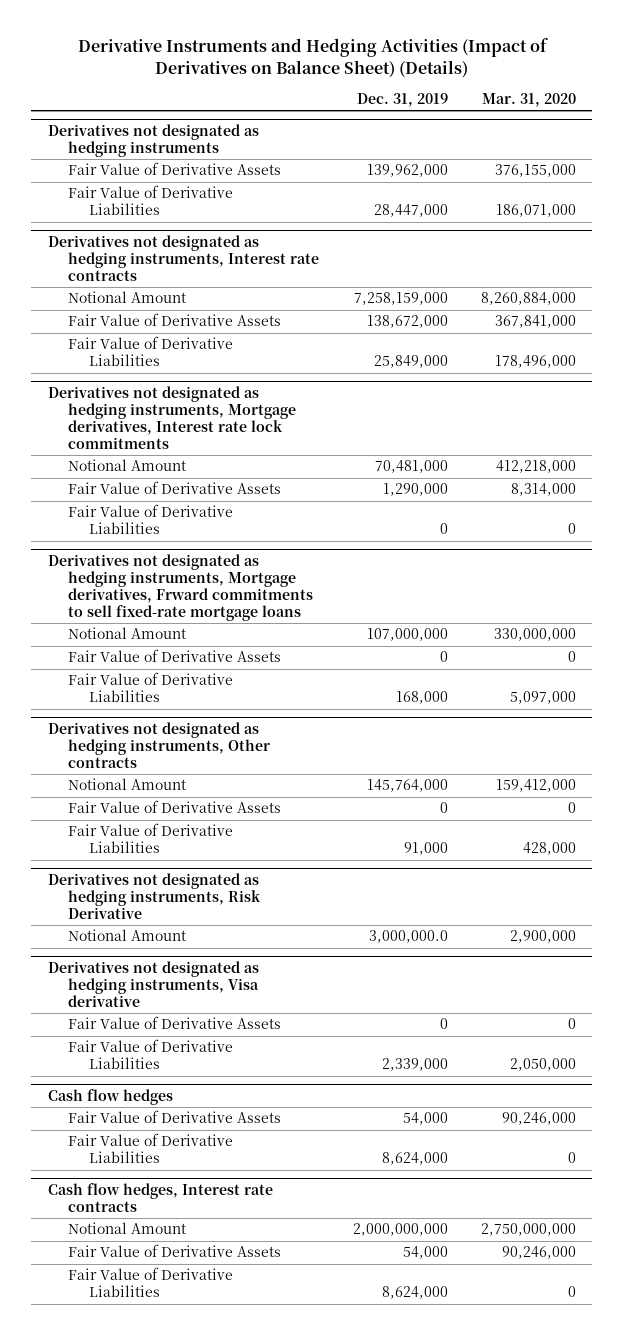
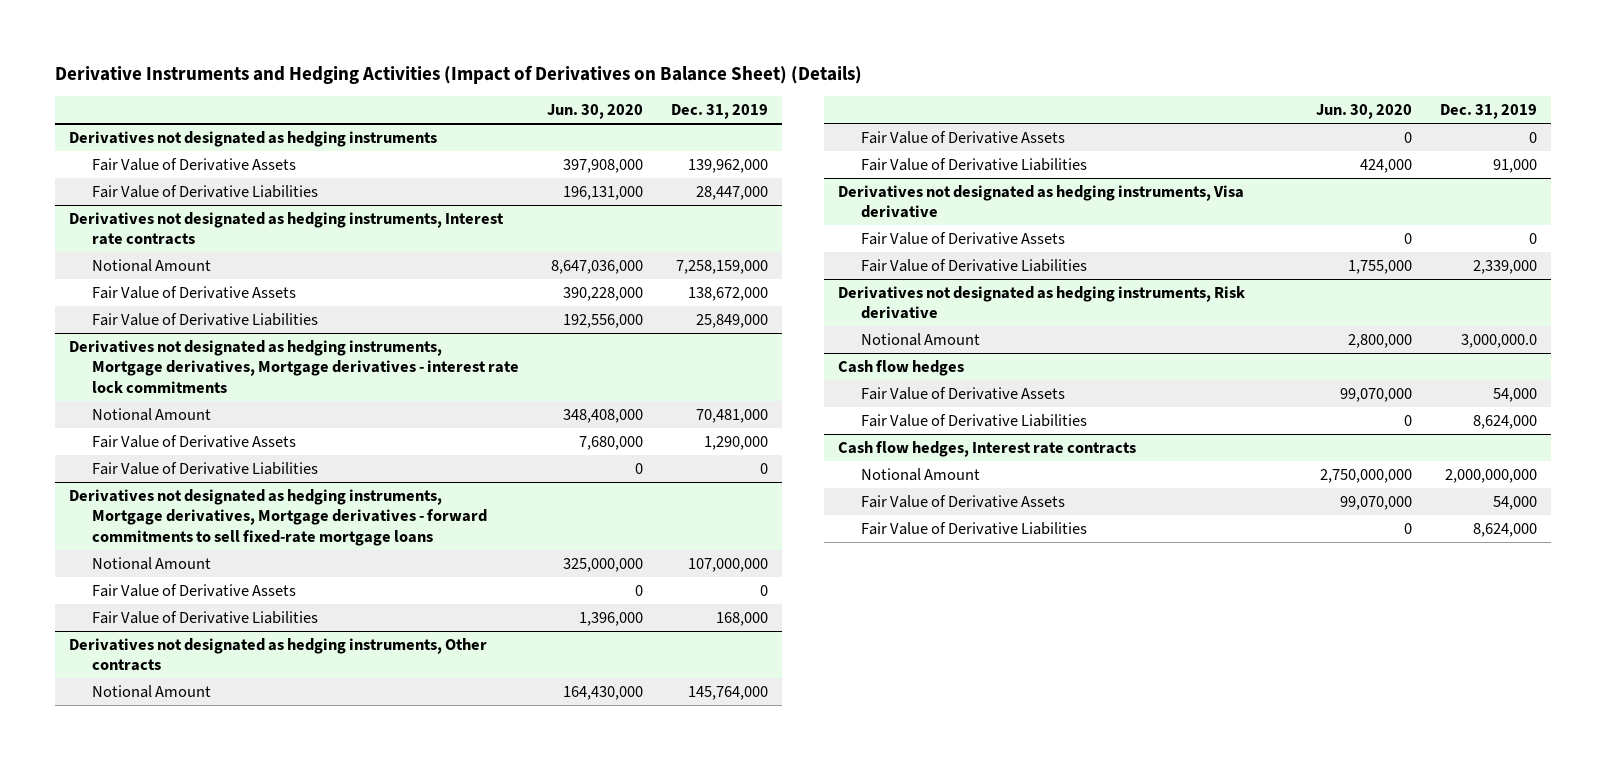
[481,92,576,107] Mar. 31, 2020 -> none
none -> [547,104,644,120] Jun. 30, 2020
[47,385,297,449] Derivatives not designated as hedging instruments, Mortgage derivatives, Interest rate lock commitments -> [68,339,520,393] Derivatives not designated as hedging instruments, Mortgage derivatives, Mortgage derivatives - interest rate lock commitments
[47,553,314,621] Derivatives not designated as hedging instruments, Mortgage derivatives, Frward commitments to sell fixed-rate mortgage loans -> [68,488,488,546] Derivatives not designated as hedging instruments, Mortgage derivatives, Mortgage derivatives - forward commitments to sell fixed-rate mortgage loans
[47,872,262,919] Derivatives not designated as hedging instruments, Risk Derivative -> none
[68,929,187,942] Notional Amount -> none
none -> [837,285,1245,320] Derivatives not designated as hedging instruments, Risk derivative
none -> [861,332,981,346] Notional Amount

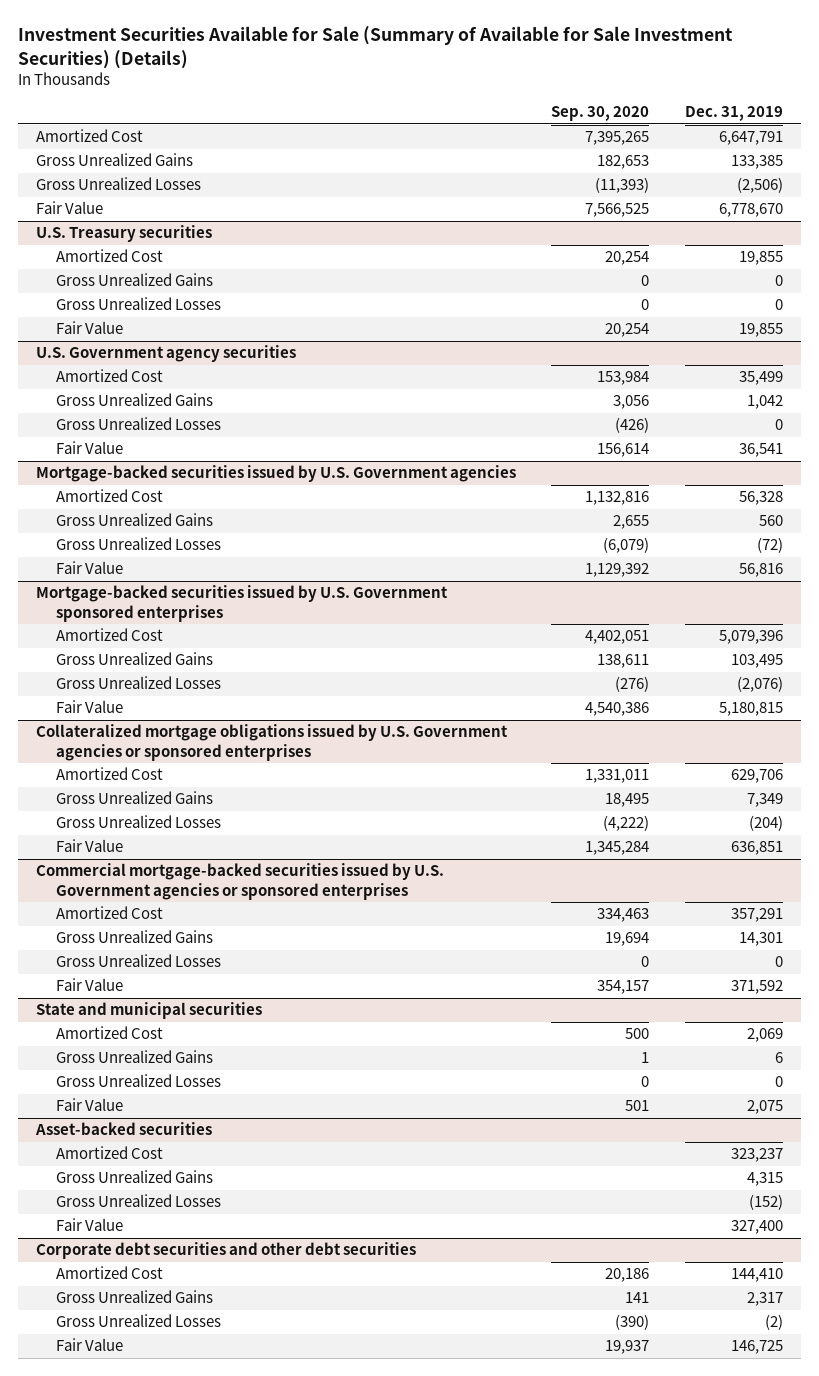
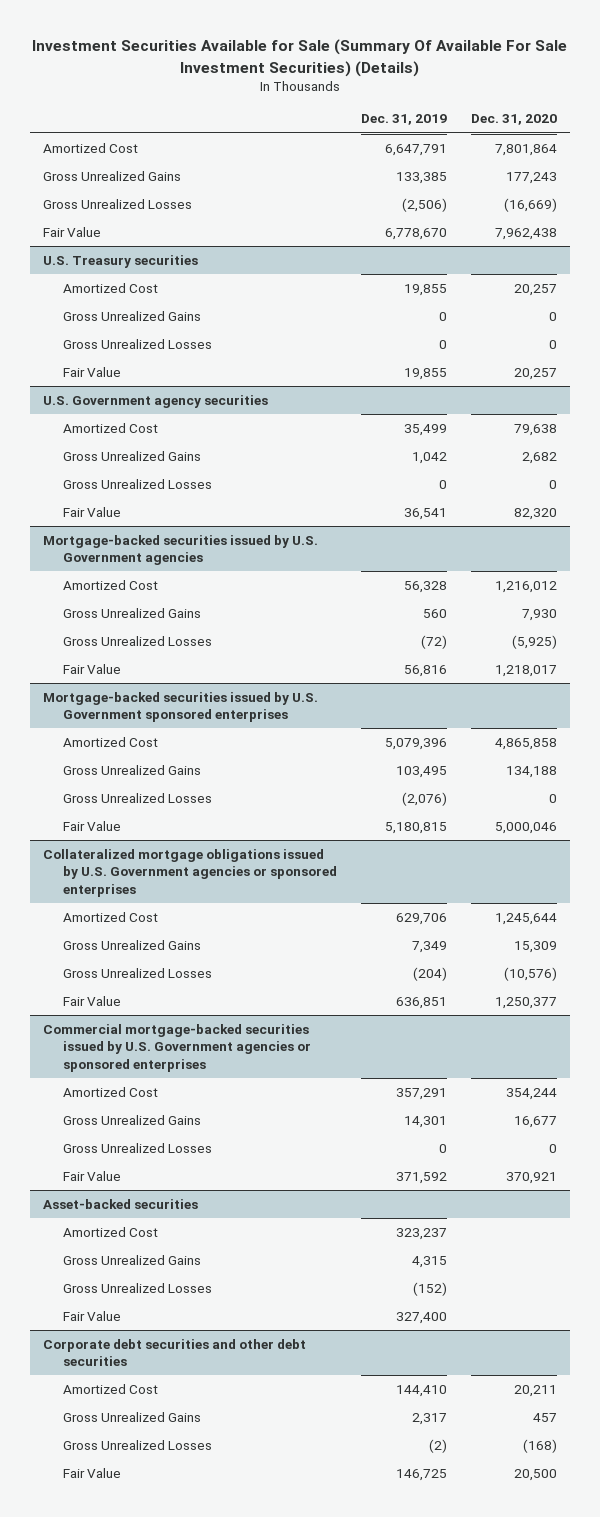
[17,26,733,69] Investment Securities Available for Sale (Summary of Available for Sale Investment Securities) (Details) -> [32,39,568,77] Investment Securities Available for Sale (Summary Of Available For Sale Investment Securities) (Details)
[551,106,650,122] Sep. 30, 2020 -> none
none -> [471,114,558,126] Dec. 31, 2020
[35,1002,262,1020] State and municipal securities -> none
[56,1026,164,1040] Amortized Cost -> none
[56,1050,214,1064] Gross Unrealized Gains -> none
[56,1074,222,1088] Gross Unrealized Losses -> none
[56,1098,124,1112] Fair Value -> none

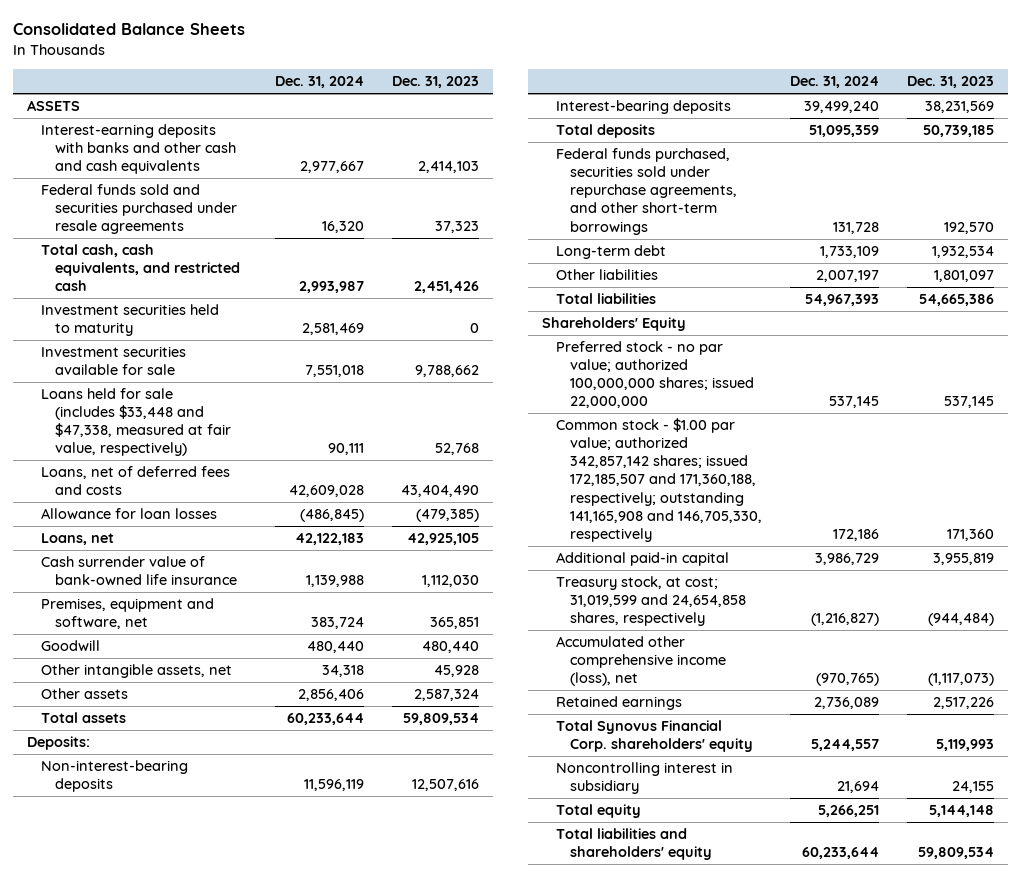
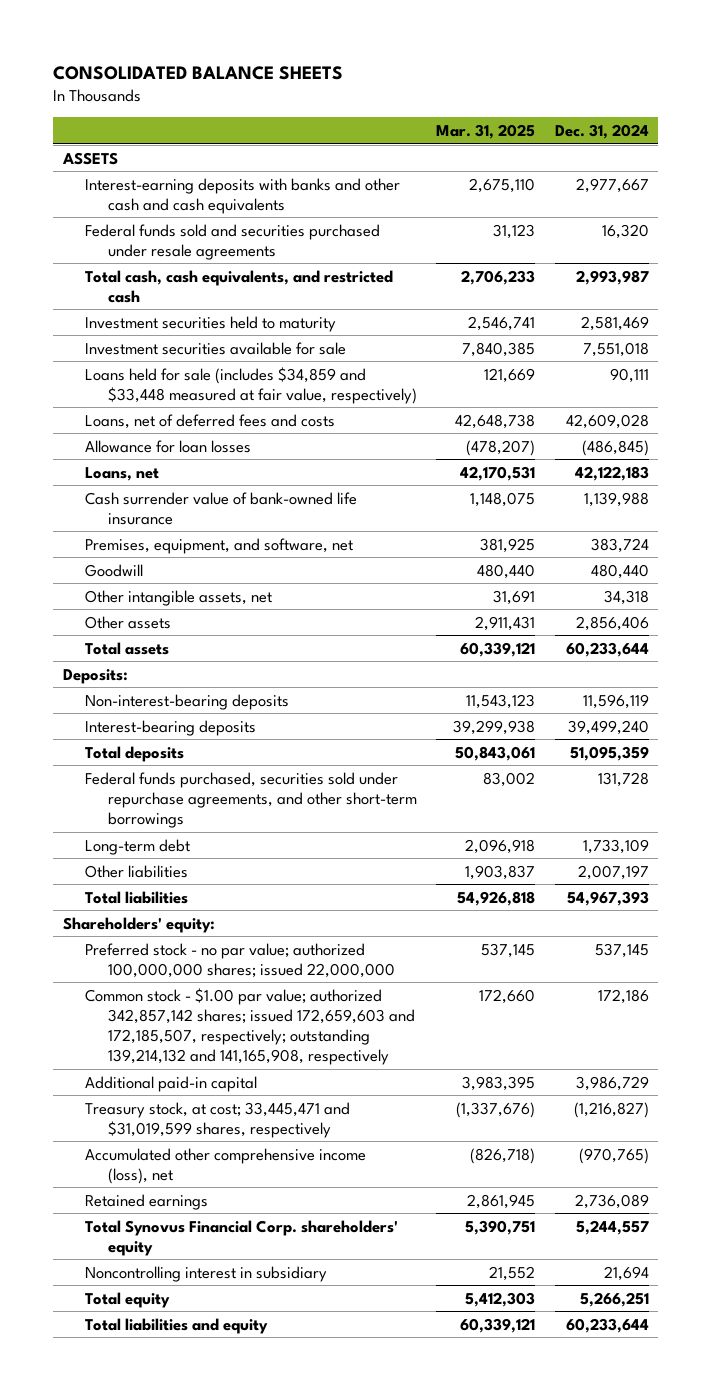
[13,23,246,36] Consolidated Balance Sheets -> [53,65,344,80] CONSOLIDATED BALANCE SHEETS
[391,76,479,89] Dec. 31, 2023 -> none
none -> [436,123,536,139] Mar. 31, 2025
[40,388,231,457] Loans held for sale (includes $33,448 and $47,338, measured at fair value, respectively) -> [85,366,417,404] Loans held for sale (includes $34,859 and $33,448 measured at fair value, respectively)
[40,598,214,630] Premises, equipment and software, net -> [85,537,354,554] Premises, equipment, and software, net
[542,317,687,332] Shareholders' Equity -> [62,916,215,933] Shareholders' equity:
[556,418,763,542] Common stock - $1.00 par value; authorized 342,857,142 shares; issued 172,185,507 and 171,360,188, respectively; outstanding 141,165,908 and 146,705,330, respectively -> [85,987,415,1066] Common stock - $1.00 par value; authorized 342,857,142 shares; issued 172,659,603 and 172,185,507, respectively; outstanding 139,214,132 and 141,165,908, respectively
[556,576,747,627] Treasury stock, at cost; 31,019,599 and 24,654,858 shares, respectively -> [85,1101,351,1138] Treasury stock, at cost; 33,445,471 and $31,019,599 shares, respectively
[556,828,713,861] Total liabilities and shareholders' equity -> [85,1317,269,1334] Total liabilities and equity

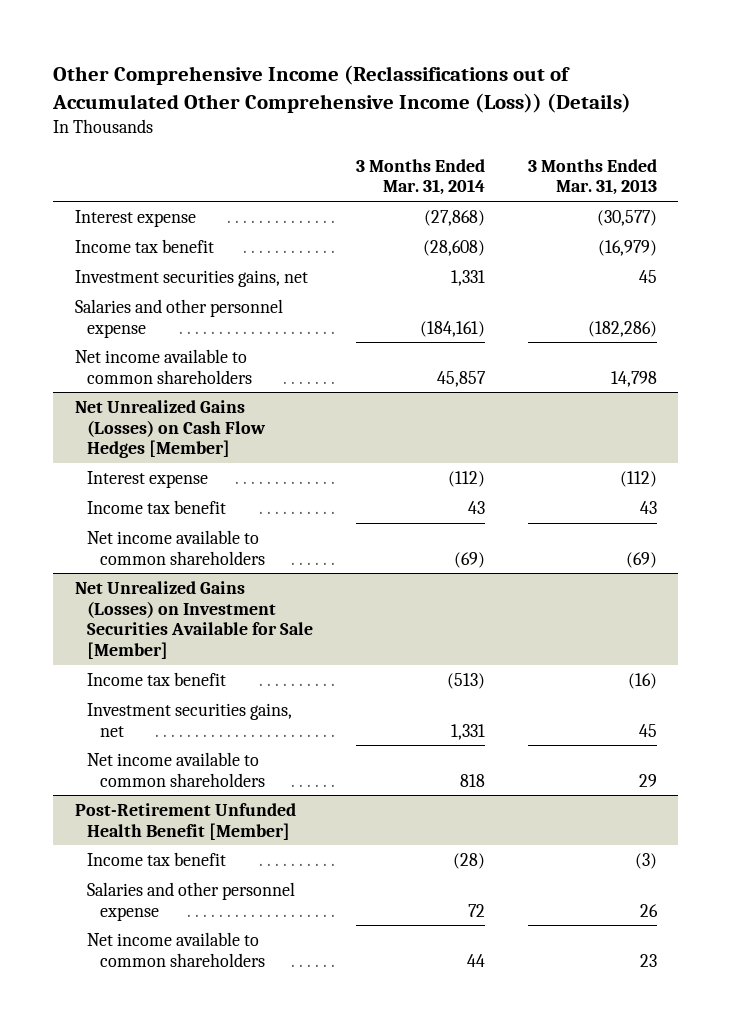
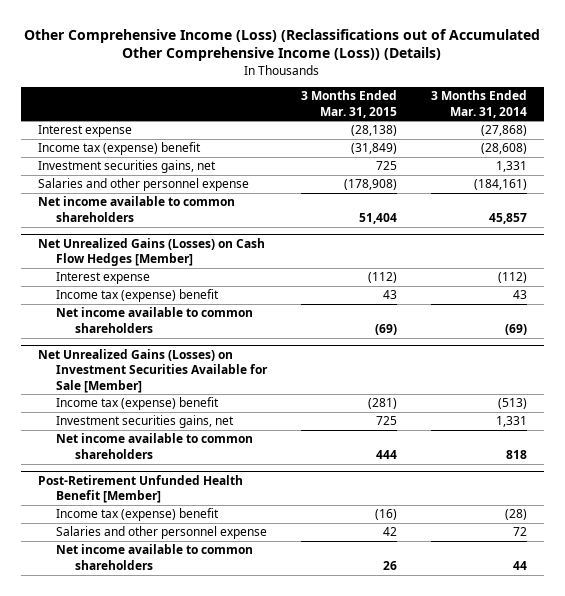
[52,65,632,113] Other Comprehensive Income (Reclassifications out of Accumulated Other Comprehensive Income (Loss)) (Details) -> [24,28,541,62] Other Comprehensive Income (Loss) (Reclassifications out of Accumulated Other Comprehensive Income (Loss)) (Details)
[527,158,657,196] 3 Months Ended Mar. 31, 2013 -> none
none -> [300,90,397,118] 3 Months Ended Mar. 31, 2015
[74,238,214,253] Income tax benefit -> [37,142,201,156] Income tax (expense) benefit
[87,499,227,514] Income tax benefit -> [56,289,220,303] Income tax (expense) benefit
[87,671,227,686] Income tax benefit -> [56,397,220,411] Income tax (expense) benefit
[87,851,227,866] Income tax benefit -> [56,508,220,522] Income tax (expense) benefit

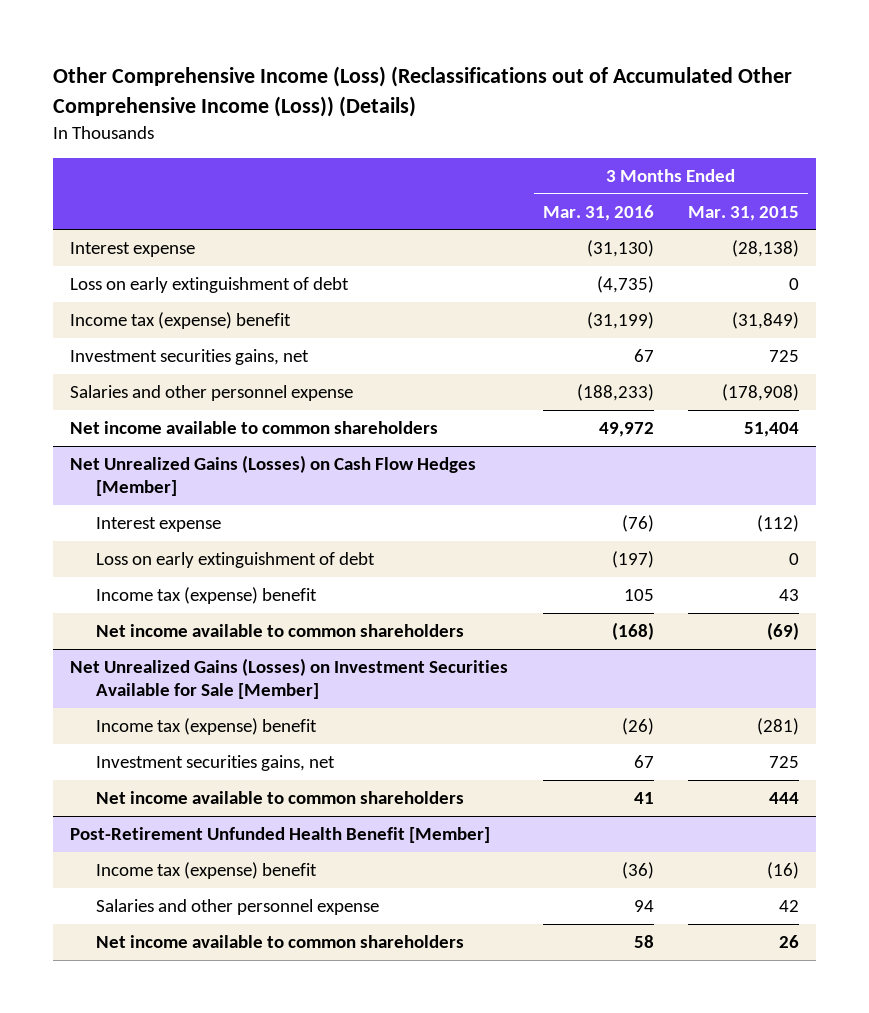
[430,90,527,118] 3 Months Ended Mar. 31, 2014 -> none
none -> [542,204,654,221] Mar. 31, 2016
none -> [70,277,350,294] Loss on early extinguishment of debt
none -> [95,552,375,569] Loss on early extinguishment of debt

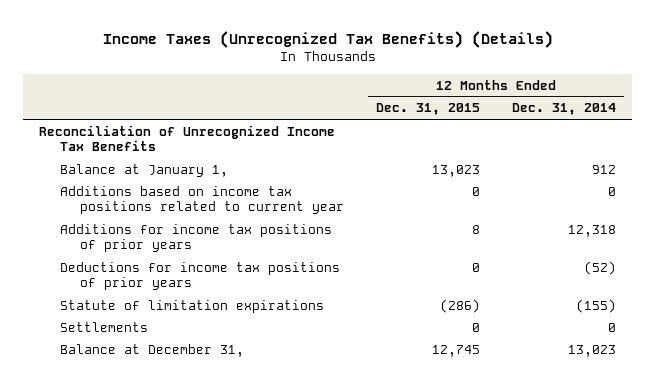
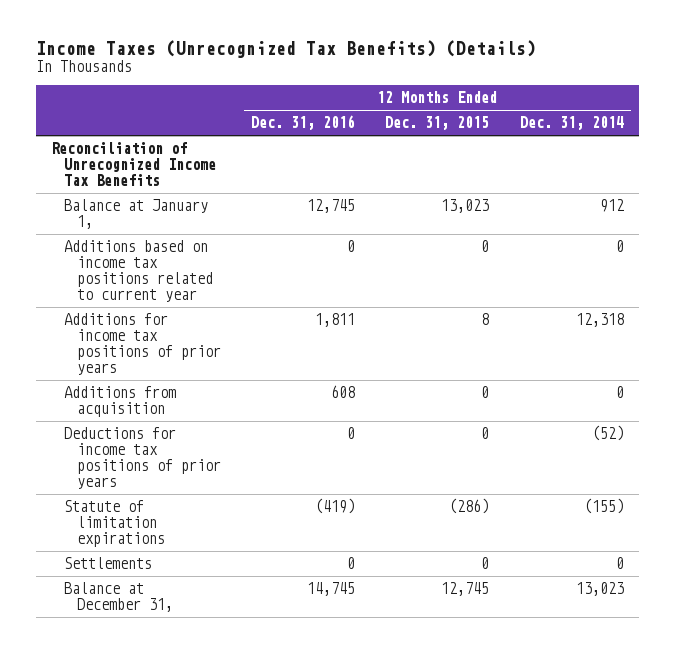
none -> [251,115,356,131] Dec. 31, 2016
none -> [63,386,176,418] Additions from acquisition

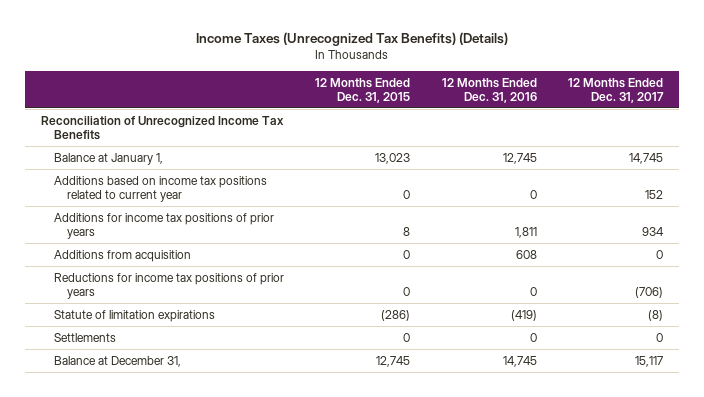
[519,116,624,131] Dec. 31, 2014 -> none
none -> [568,77,665,103] 12 Months Ended Dec. 31, 2017
[63,427,221,490] Deductions for income tax positions of prior years -> [53,272,284,299] Reductions for income tax positions of prior years

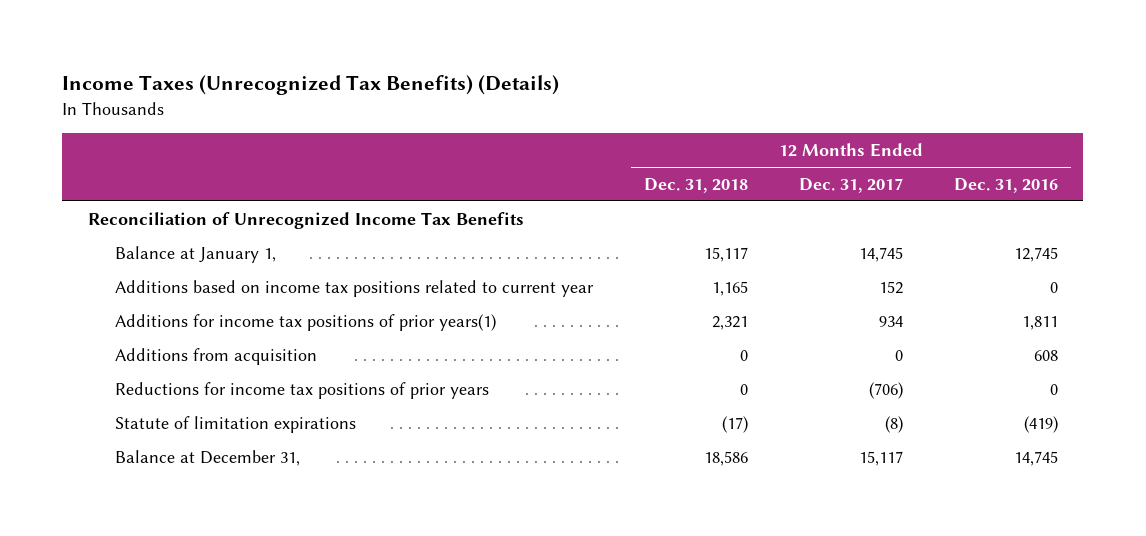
[315,77,411,103] 12 Months Ended Dec. 31, 2015 -> none
none -> [644,177,749,193] Dec. 31, 2018
[53,212,274,239] Additions for income tax positions of prior years -> [115,313,497,331] Additions for income tax positions of prior years(1)
[53,332,116,342] Settlements -> none

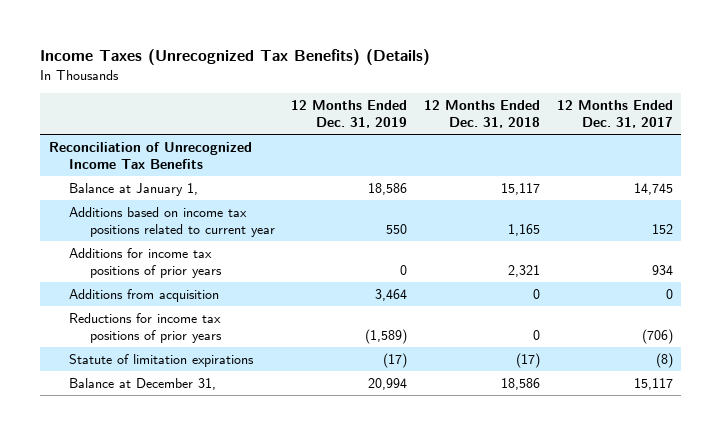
[953,177,1058,193] Dec. 31, 2016 -> none
none -> [291,99,408,128] 12 Months Ended Dec. 31, 2019
[115,313,497,331] Additions for income tax positions of prior years(1) -> [69,247,222,278] Additions for income tax positions of prior years

